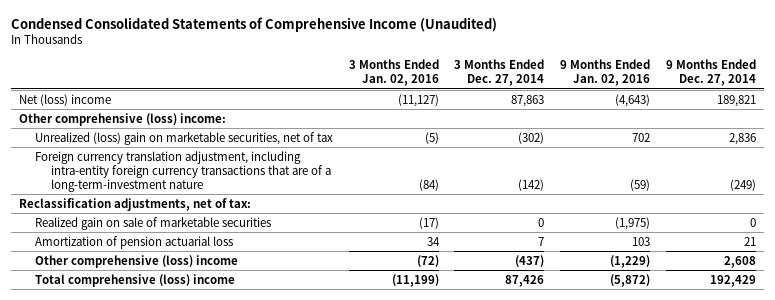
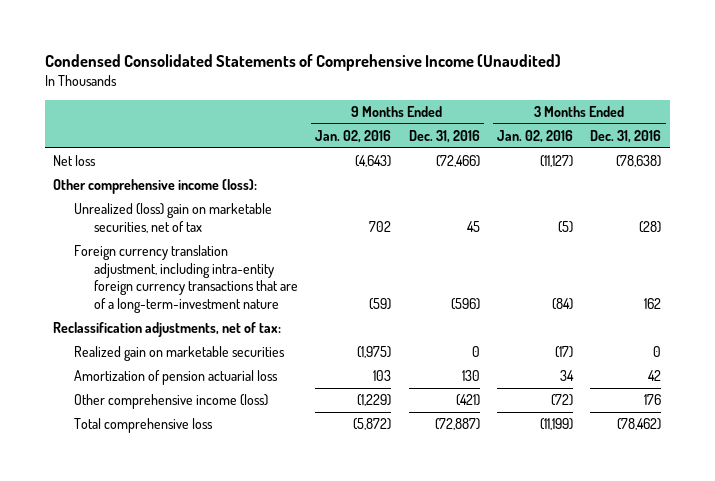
[454,59,545,86] 3 Months Ended Dec. 27, 2014 -> none
[665,59,756,86] 9 Months Ended Dec. 27, 2014 -> none
none -> [408,130,480,144] Dec. 31, 2016
none -> [590,130,662,144] Dec. 31, 2016
[18,93,111,106] Net (loss) income -> [53,155,97,167] Net loss
[18,112,226,126] Other comprehensive (loss) income: -> [53,179,258,195] Other comprehensive income (loss):
[35,216,272,230] Realized gain on sale of marketable securities -> [73,346,285,362] Realized gain on marketable securities
[35,254,239,268] Other comprehensive (loss) income -> [73,394,268,410] Other comprehensive income (loss)
[35,273,236,287] Total comprehensive (loss) income -> [73,418,213,434] Total comprehensive loss

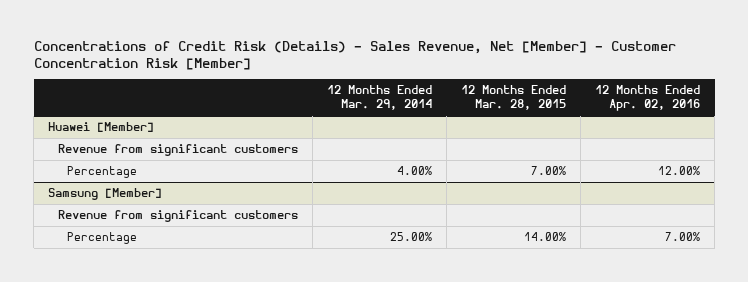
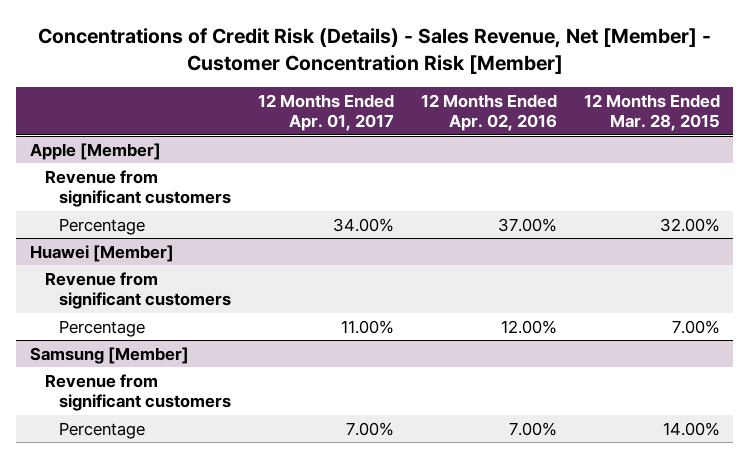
[326,85,432,111] 12 Months Ended Mar. 29, 2014 -> none
none -> [258,93,395,132] 12 Months Ended Apr. 01, 2017
none -> [29,142,161,160] Apple [Member]
none -> [44,169,232,208] Revenue from significant customers
none -> [59,217,146,235] Percentage

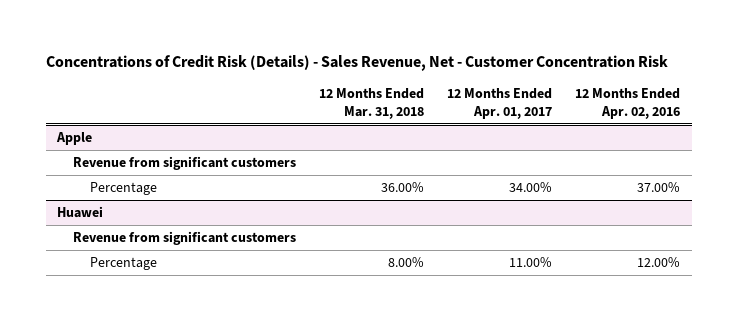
[37,28,711,74] Concentrations of Credit Risk (Details) - Sales Revenue, Net [Member] - Customer Concentration Risk [Member] -> [45,55,668,72] Concentrations of Credit Risk (Details) - Sales Revenue, Net - Customer Concentration Risk
[583,93,720,132] 12 Months Ended Mar. 28, 2015 -> none
none -> [319,88,425,119] 12 Months Ended Mar. 31, 2018
[29,142,161,160] Apple [Member] -> [56,132,93,146] Apple
[29,244,174,262] Huawei [Member] -> [57,206,104,219] Huawei
[29,346,189,364] Samsung [Member] -> none
[44,373,232,412] Revenue from significant customers -> none
[59,421,146,439] Percentage -> none

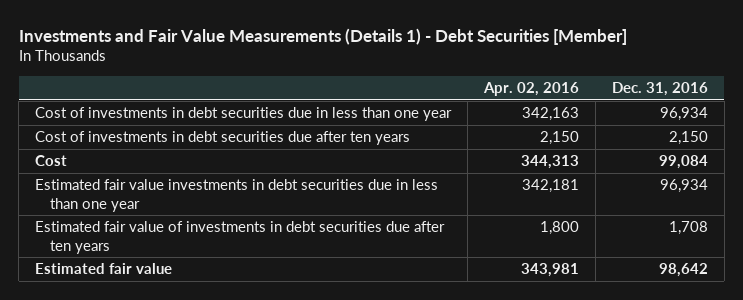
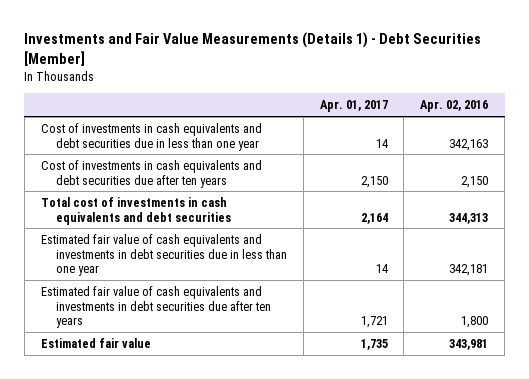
[611,82,708,97] Dec. 31, 2016 -> none
none -> [319,100,388,113] Apr. 01, 2017
[35,107,453,122] Cost of investments in debt securities due in less than one year -> [40,122,262,151] Cost of investments in cash equivalents and debt securities due in less than one year
[35,131,411,146] Cost of investments in debt securities due after ten years -> [40,159,262,188] Cost of investments in cash equivalents and debt securities due after ten years
[35,155,68,167] Cost -> [40,196,231,225] Total cost of investments in cash equivalents and debt securities
[35,179,439,212] Estimated fair value investments in debt securities due in less than one year -> [40,233,287,277] Estimated fair value of cash equivalents and investments in debt securities due in less than one year
[35,221,446,254] Estimated fair value of investments in debt securities due after ten years -> [40,285,271,329] Estimated fair value of cash equivalents and investments in debt securities due after ten years

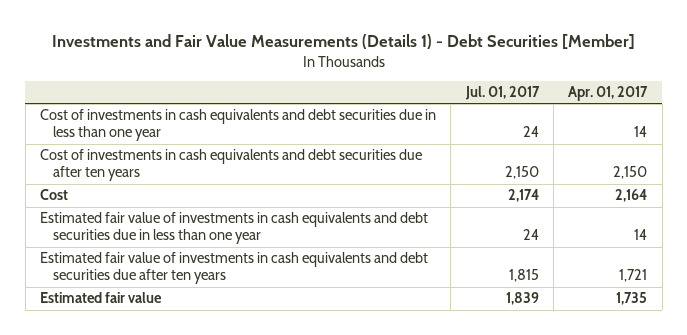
[420,100,489,113] Apr. 02, 2016 -> none
none -> [464,86,540,101] Jul. 01, 2017
[40,196,231,225] Total cost of investments in cash equivalents and debt securities -> [39,189,68,201] Cost
[40,233,287,277] Estimated fair value of cash equivalents and investments in debt securities due in less than one year -> [39,212,428,245] Estimated fair value of investments in cash equivalents and debt securities due in less than one year
[40,285,271,329] Estimated fair value of cash equivalents and investments in debt securities due after ten years -> [39,252,428,285] Estimated fair value of investments in cash equivalents and debt securities due after ten years

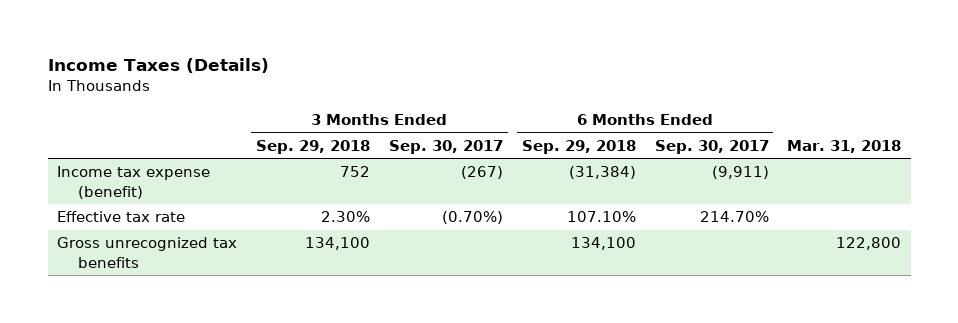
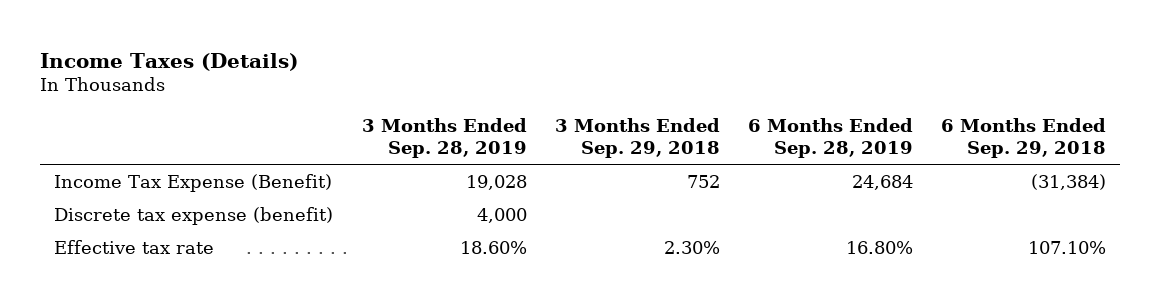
[388,139,503,154] Sep. 30, 2017 -> none
[654,139,769,154] Sep. 30, 2017 -> none
[787,139,902,153] Mar. 31, 2018 -> none
none -> [361,118,527,159] 3 Months Ended Sep. 28, 2019
none -> [748,118,914,159] 6 Months Ended Sep. 28, 2019
[57,166,211,199] Income tax expense (benefit) -> [54,174,333,193] Income Tax Expense (Benefit)
none -> [54,207,334,226] Discrete tax expense (benefit)
[57,237,238,268] Gross unrecognized tax benefits -> none

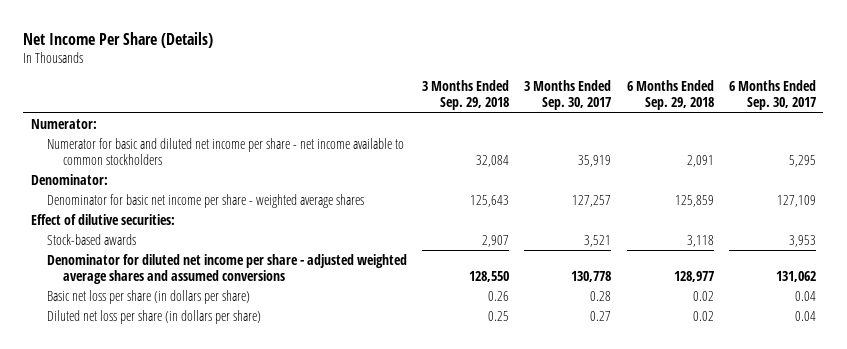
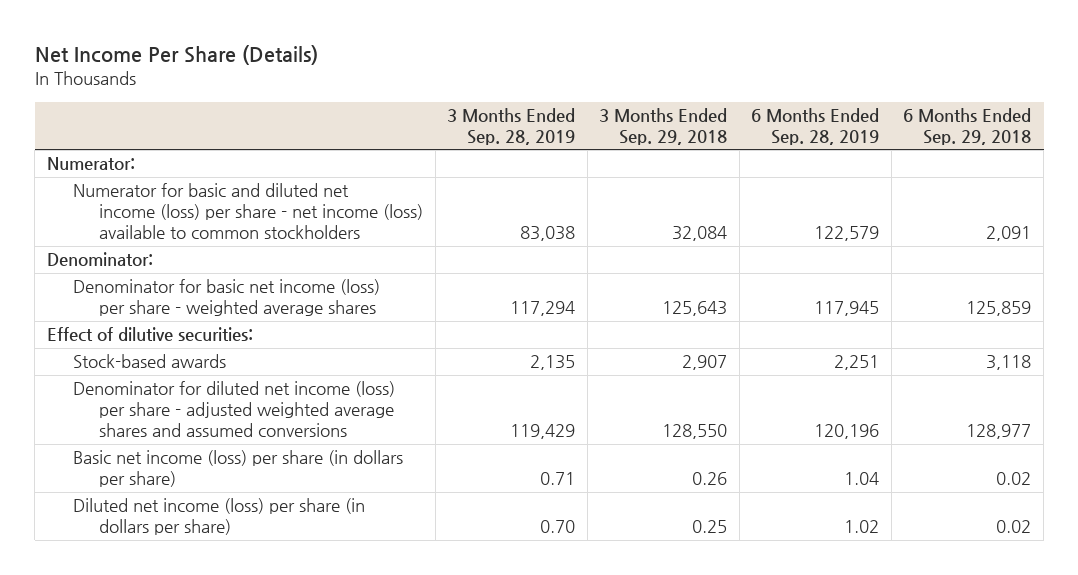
[524,80,612,111] 3 Months Ended Sep. 30, 2017 -> none
[728,80,816,111] 6 Months Ended Sep. 30, 2017 -> none
none -> [447,107,576,145] 3 Months Ended Sep. 28, 2019
none -> [751,107,880,145] 6 Months Ended Sep. 28, 2019
[47,137,405,165] Numerator for basic and diluted net income per share - net income available to common stockholders -> [73,183,424,240] Numerator for basic and diluted net income (loss) per share - net income (loss) available to common stockholders
[47,193,365,208] Denominator for basic net income per share - weighted average shares -> [73,279,381,317] Denominator for basic net income (loss) per share - weighted average shares
[47,253,408,284] Denominator for diluted net income per share - adjusted weighted average shares and assumed conversions -> [73,381,396,438] Denominator for diluted net income (loss) per share - adjusted weighted average shares and assumed conversions
[47,289,251,304] Basic net loss per share (in dollars per share) -> [73,450,404,488] Basic net income (loss) per share (in dollars per share)
[47,309,262,324] Diluted net loss per share (in dollars per share) -> [73,498,366,536] Diluted net income (loss) per share (in dollars per share)

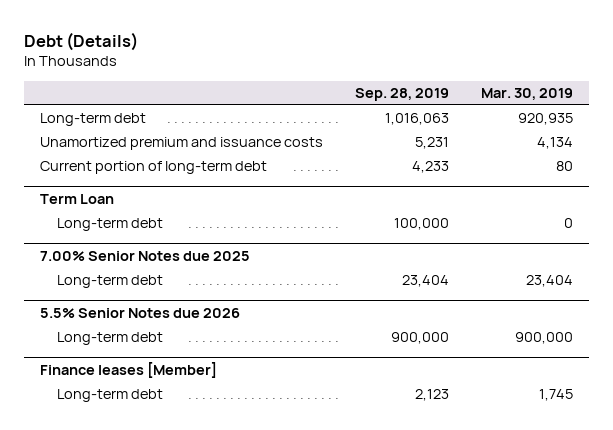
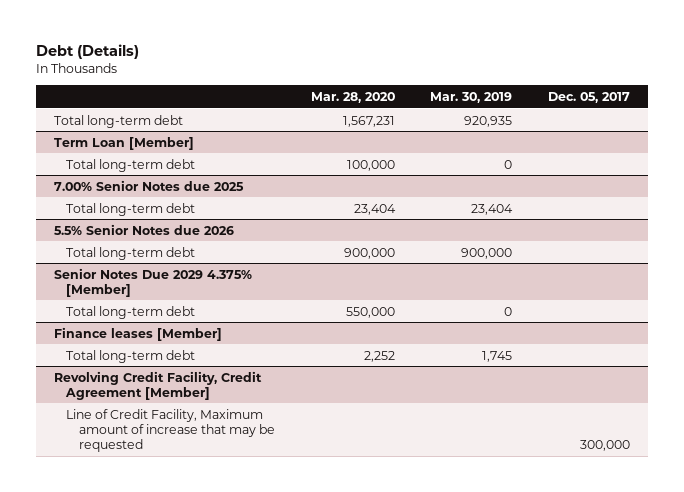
[355,87,450,101] Sep. 28, 2019 -> none
none -> [310,91,395,103] Mar. 28, 2020
none -> [548,91,631,103] Dec. 05, 2017
[40,137,324,151] Unamortized premium and issuance costs -> none
[40,161,268,175] Current portion of long-term debt -> none
[40,113,147,127] Long-term debt -> [53,114,183,128] Total long-term debt
[40,193,115,204] Term Loan -> [53,136,194,150] Term Loan [Member]
[56,218,163,232] Long-term debt -> [66,158,196,172] Total long-term debt
[56,275,163,289] Long-term debt -> [66,202,196,216] Total long-term debt
[56,332,163,346] Long-term debt -> [66,246,196,260] Total long-term debt
none -> [53,267,252,297] Senior Notes Due 2029 4.375% [Member]
none -> [66,305,196,319] Total long-term debt
[56,389,163,403] Long-term debt -> [66,349,196,363] Total long-term debt
none -> [53,370,262,400] Revolving Credit Facility, Credit Agreement [Member]
none -> [66,408,275,453] Line of Credit Facility, Maximum amount of increase that may be requested

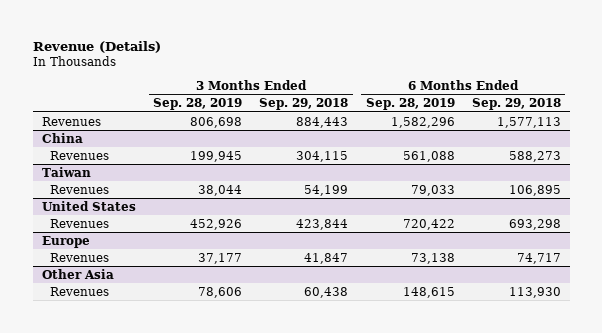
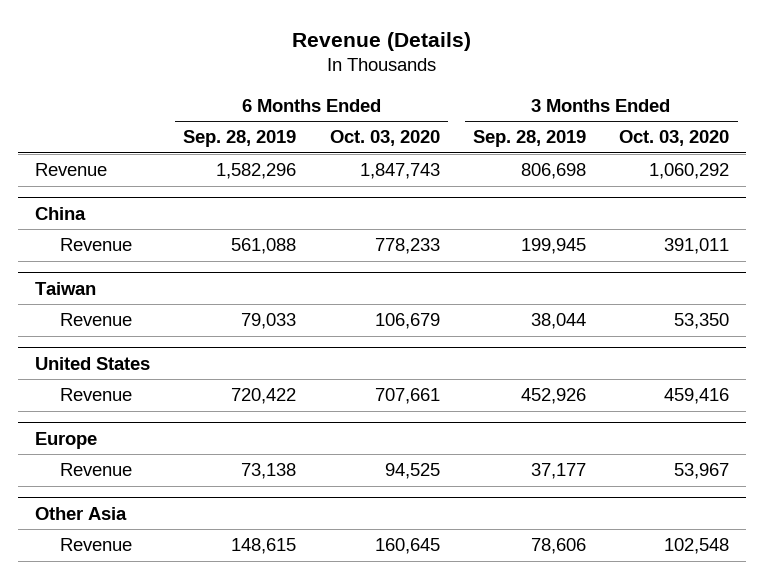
[259,98,349,111] Sep. 29, 2018 -> none
[471,98,561,111] Sep. 29, 2018 -> none
none -> [329,130,440,147] Oct. 03, 2020
none -> [619,130,730,147] Oct. 03, 2020
[41,116,101,126] Revenues -> [34,163,107,177] Revenue
[49,150,109,160] Revenues -> [59,238,132,252] Revenue
[49,184,109,194] Revenues -> [59,313,132,327] Revenue
[49,218,109,228] Revenues -> [59,388,132,402] Revenue
[49,252,109,262] Revenues -> [59,463,132,477] Revenue
[49,286,109,296] Revenues -> [59,538,132,552] Revenue

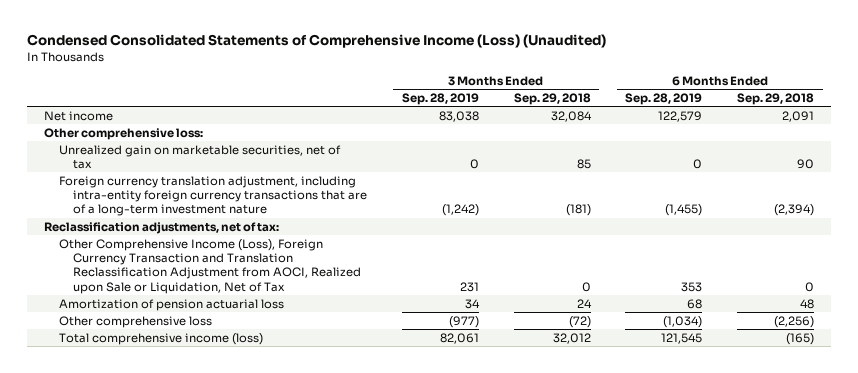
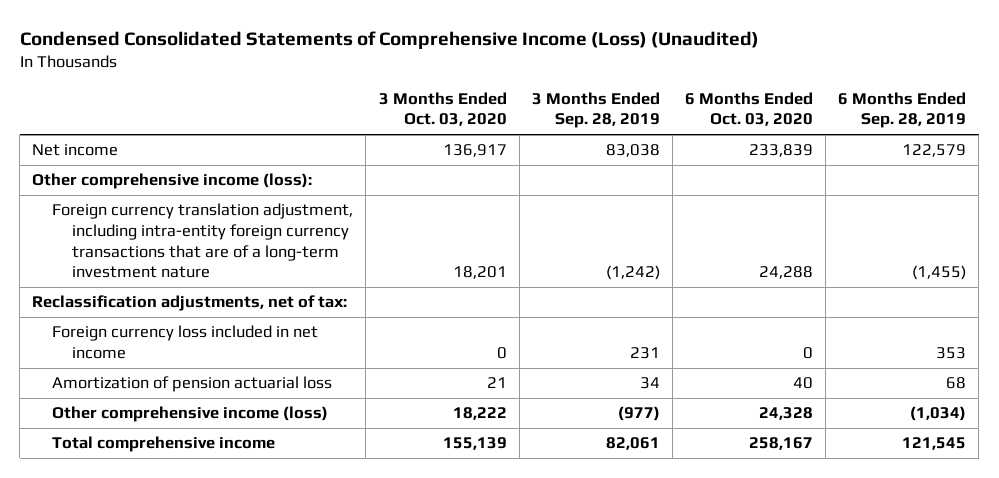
[513,92,591,105] Sep. 29, 2018 -> none
[737,92,815,105] Sep. 29, 2018 -> none
none -> [378,91,507,127] 3 Months Ended Oct. 03, 2020
none -> [685,91,814,127] 6 Months Ended Oct. 03, 2020
[58,144,341,170] Unrealized gain on marketable securities, net of tax -> none
[44,127,204,140] Other comprehensive loss: -> [32,173,313,190] Other comprehensive income (loss):
[58,238,362,294] Other Comprehensive Income (Loss), Foreign Currency Transaction and Translation Reclassification Adjustment from AOCI, Realized upon Sale or Liquidation, Net of Tax -> [52,325,319,360] Foreign currency loss included in net income
[58,315,212,328] Other comprehensive loss -> [52,406,329,423] Other comprehensive income (loss)
[58,332,263,345] Total comprehensive income (loss) -> [52,436,276,453] Total comprehensive income

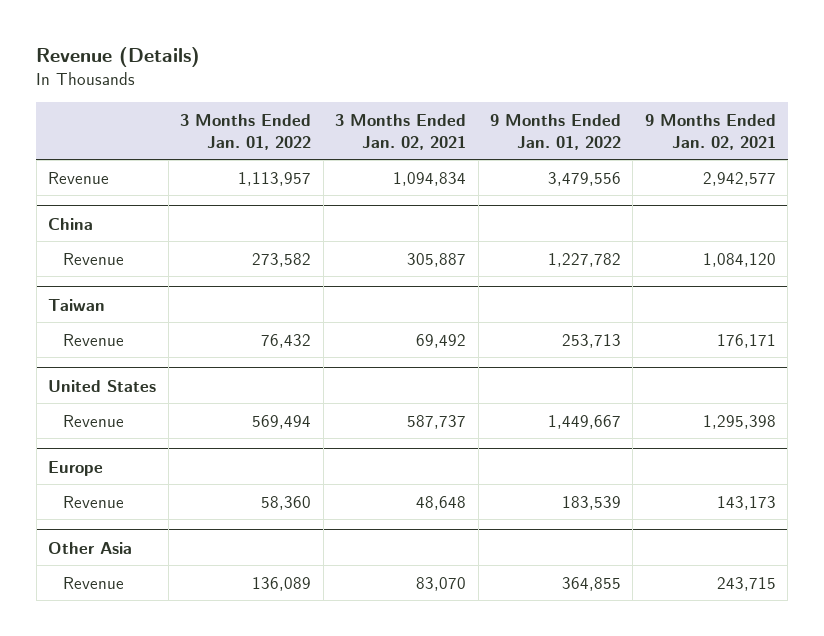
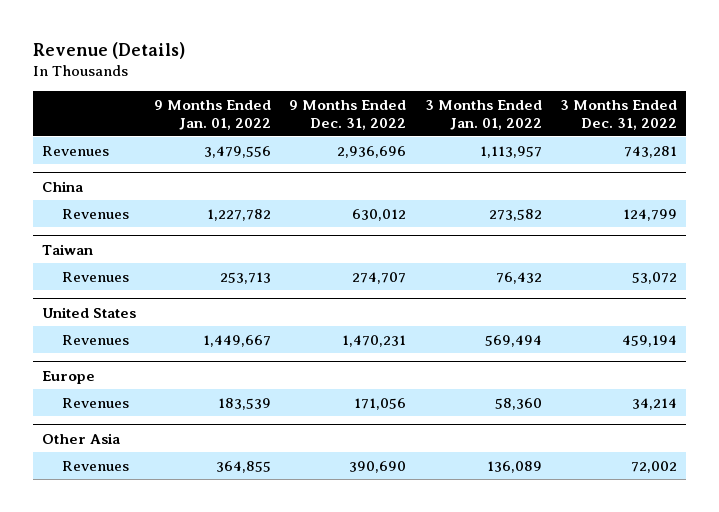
[335,113,467,150] 3 Months Ended Jan. 02, 2021 -> none
[644,113,776,150] 9 Months Ended Jan. 02, 2021 -> none
none -> [289,99,407,130] 9 Months Ended Dec. 31, 2022
none -> [559,99,677,130] 3 Months Ended Dec. 31, 2022
[48,171,110,184] Revenue -> [41,145,109,156] Revenues
[63,252,125,265] Revenue -> [61,208,129,219] Revenues
[63,333,125,346] Revenue -> [61,271,129,282] Revenues
[63,414,125,427] Revenue -> [61,334,129,345] Revenues
[63,495,125,508] Revenue -> [61,397,129,408] Revenues
[63,576,125,589] Revenue -> [61,460,129,471] Revenues

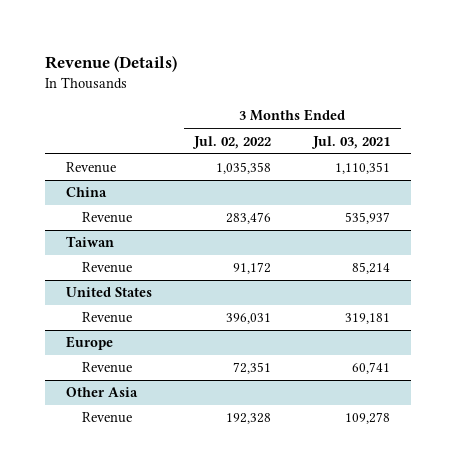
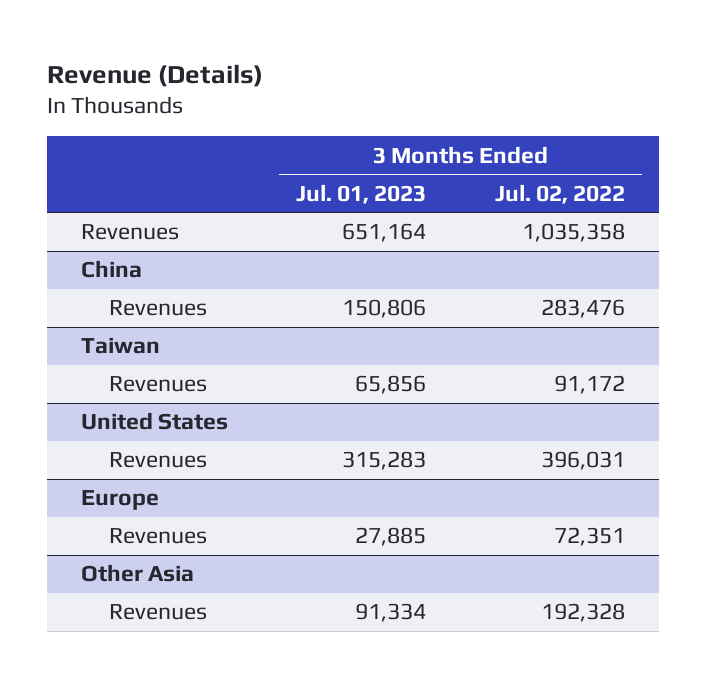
[311,135,391,149] Jul. 03, 2021 -> none
none -> [296,183,427,204] Jul. 01, 2023
[66,162,117,174] Revenue -> [81,224,180,241] Revenues
[81,212,132,224] Revenue -> [109,300,208,317] Revenues
[81,262,132,274] Revenue -> [109,376,208,393] Revenues
[81,312,132,324] Revenue -> [109,452,208,469] Revenues
[81,362,132,374] Revenue -> [109,528,208,545] Revenues
[81,412,132,424] Revenue -> [109,604,208,621] Revenues

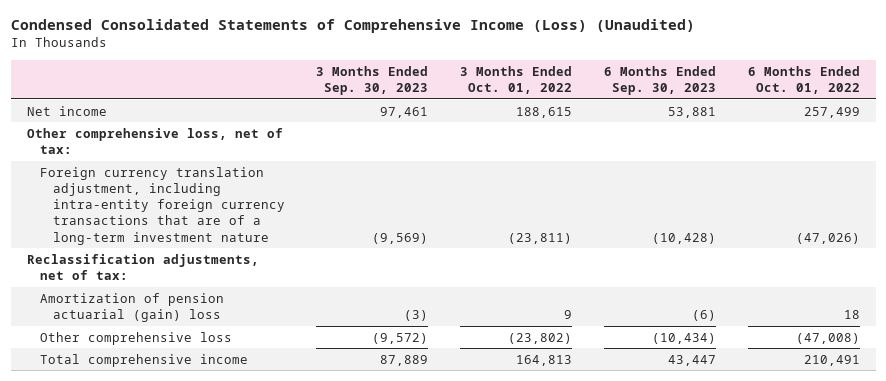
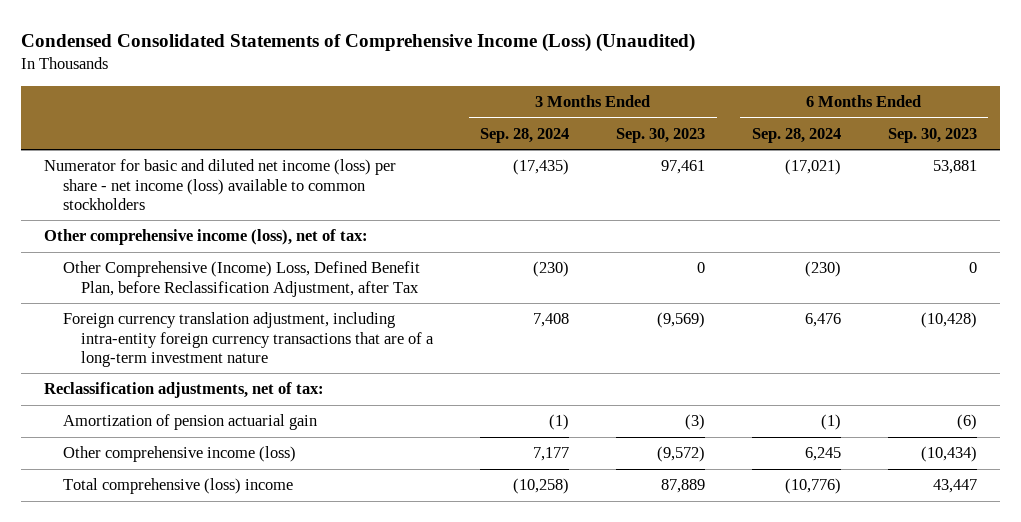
[460,65,573,95] 3 Months Ended Oct. 01, 2022 -> none
[747,65,860,95] 6 Months Ended Oct. 01, 2022 -> none
none -> [480,127,570,143] Sep. 28, 2024
none -> [751,127,841,143] Sep. 28, 2024
[26,105,107,116] Net income -> [44,159,397,210] Numerator for basic and diluted net income (loss) per share - net income (loss) available to common stockholders
[26,127,283,155] Other comprehensive loss, net of tax: -> [44,229,369,246] Other comprehensive income (loss), net of tax:
none -> [62,261,420,297] Other Comprehensive (Income) Loss, Defined Benefit Plan, before Reclassification Adjustment, after Tax
[39,292,224,323] Amortization of pension actuarial (gain) loss -> [62,414,317,431] Amortization of pension actuarial gain
[39,331,232,345] Other comprehensive loss -> [62,446,296,463] Other comprehensive income (loss)
[39,353,248,367] Total comprehensive income -> [62,478,293,495] Total comprehensive (loss) income

